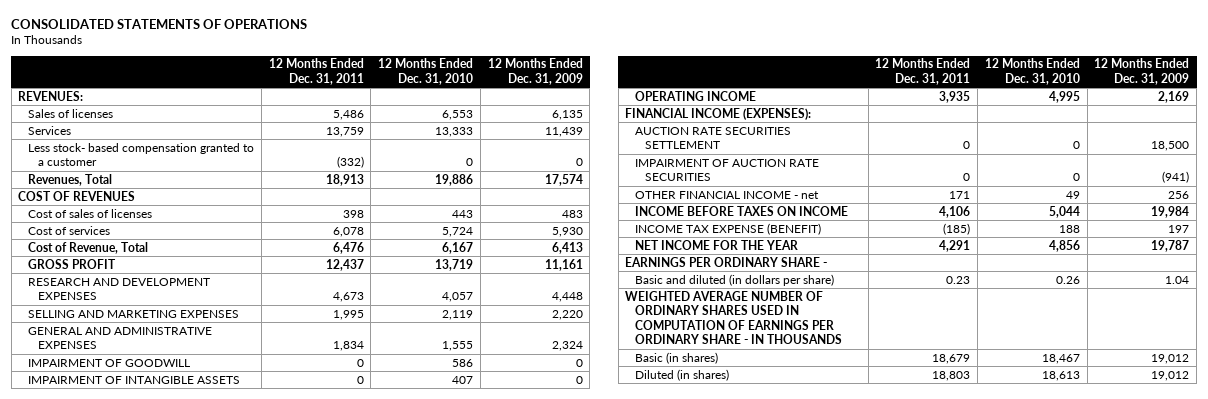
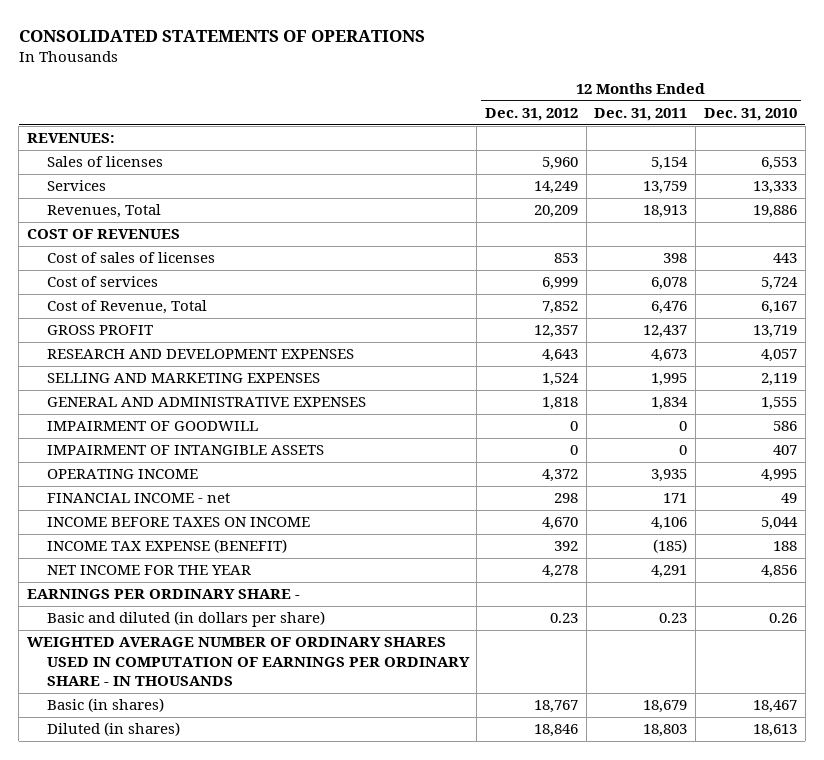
[487,58,583,85] 12 Months Ended Dec. 31, 2009 -> none
none -> [484,108,578,122] Dec. 31, 2012
[332,109,364,120] 5,486 -> [651,157,689,171] 5,154
[28,142,255,167] Less stock- based compensation granted to a customer -> none
[625,107,812,120] FINANCIAL INCOME (EXPENSES): -> none
[635,126,792,150] AUCTION RATE SECURITIES SETTLEMENT -> none
[635,158,820,182] IMPAIRMENT OF AUCTION RATE SECURITIES -> none
[635,190,820,199] OTHER FINANCIAL INCOME - net -> [46,493,230,504] FINANCIAL INCOME - net

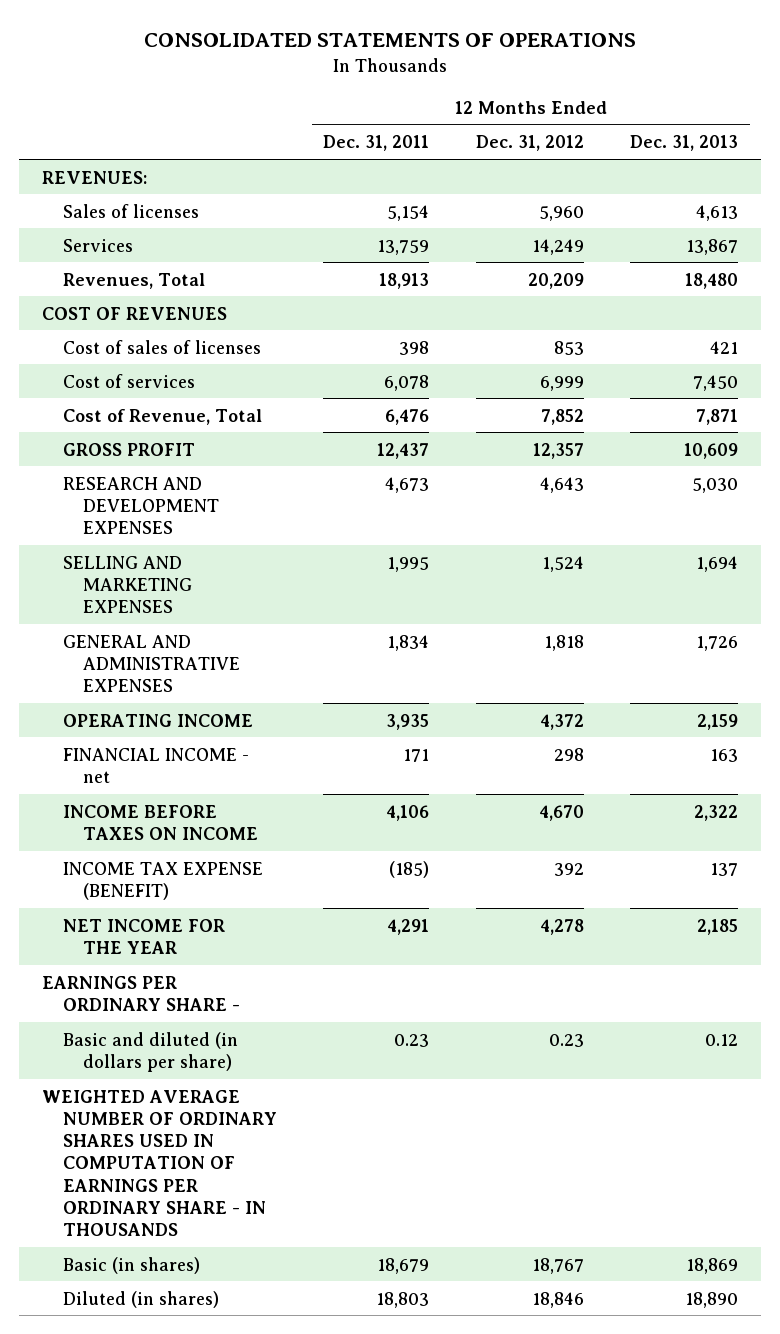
[703,108,797,122] Dec. 31, 2010 -> none
none -> [630,135,739,152] Dec. 31, 2013
[46,421,258,432] IMPAIRMENT OF GOODWILL -> none
[46,445,324,456] IMPAIRMENT OF INTANGIBLE ASSETS -> none

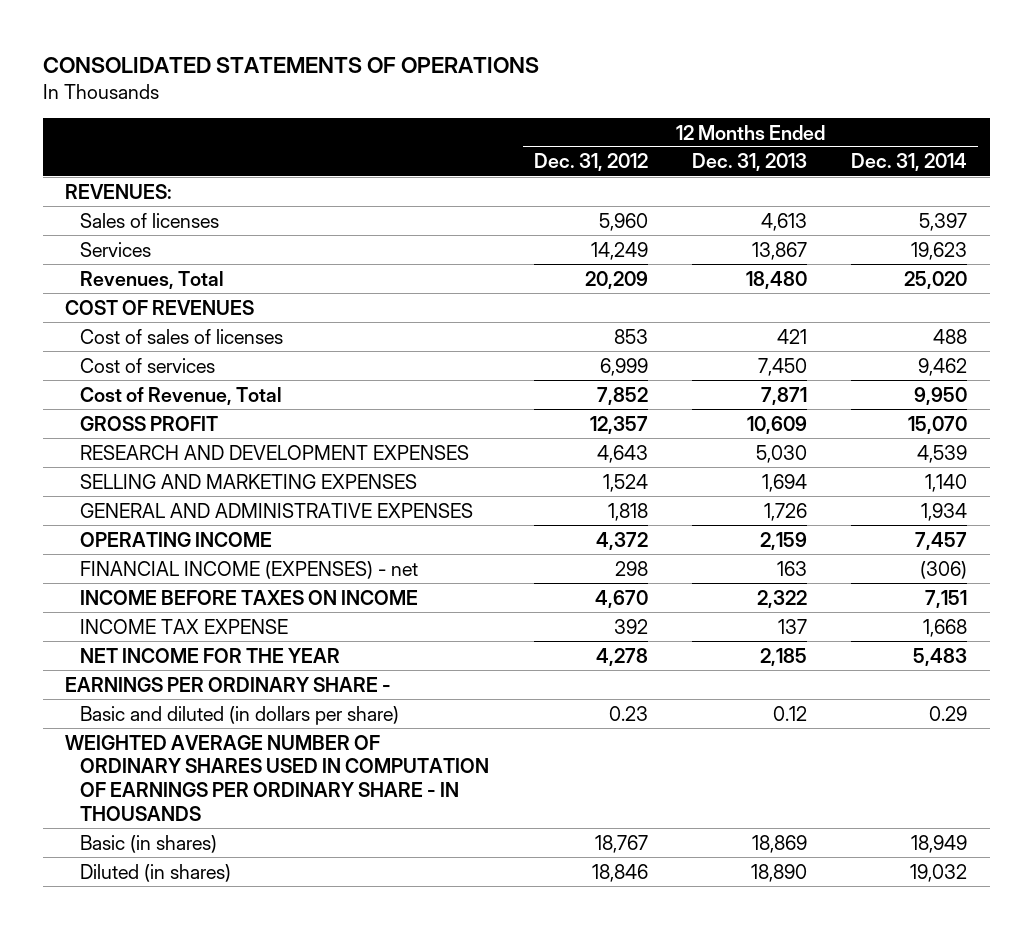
[323,135,430,152] Dec. 31, 2011 -> none
none -> [851,153,968,172] Dec. 31, 2014
[62,747,249,783] FINANCIAL INCOME - net -> [80,560,419,579] FINANCIAL INCOME (EXPENSES) - net
[62,861,263,900] INCOME TAX EXPENSE (BENEFIT) -> [80,618,289,634] INCOME TAX EXPENSE

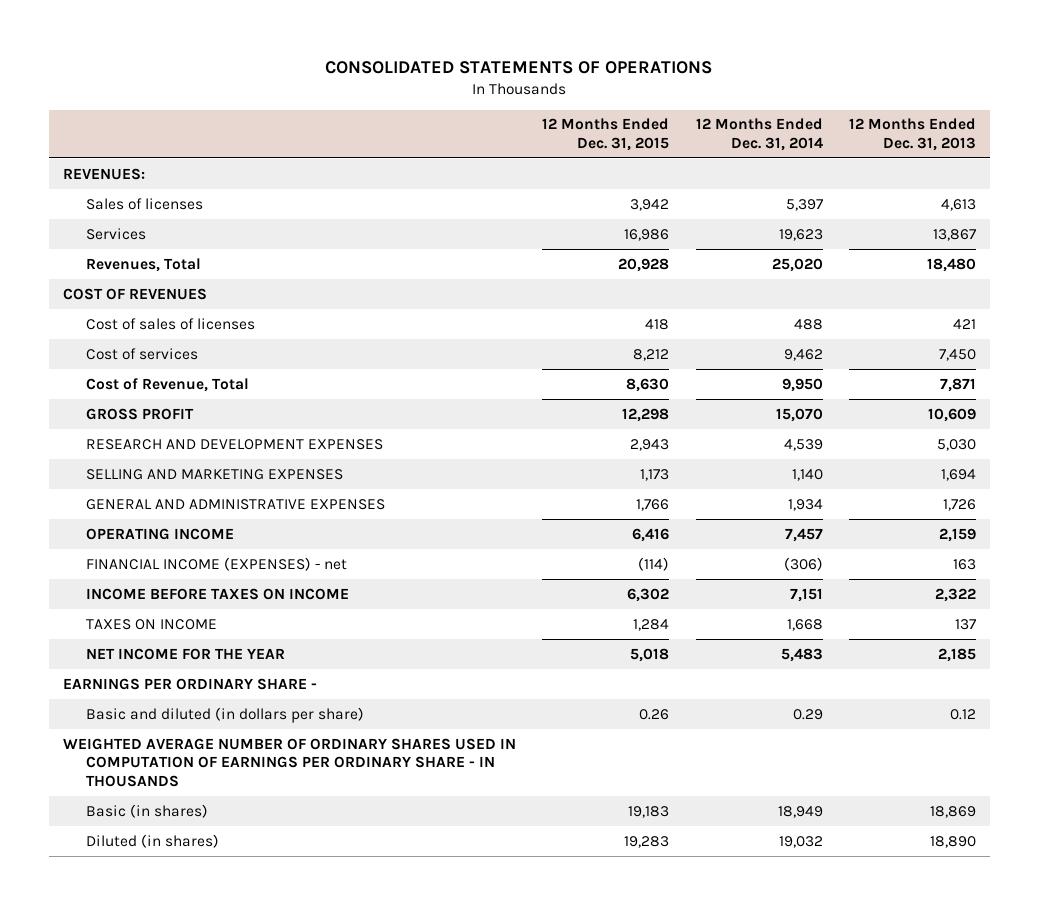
[533,153,648,172] Dec. 31, 2012 -> none
none -> [542,118,670,151] 12 Months Ended Dec. 31, 2015
[80,618,289,634] INCOME TAX EXPENSE -> [86,618,218,630] TAXES ON INCOME

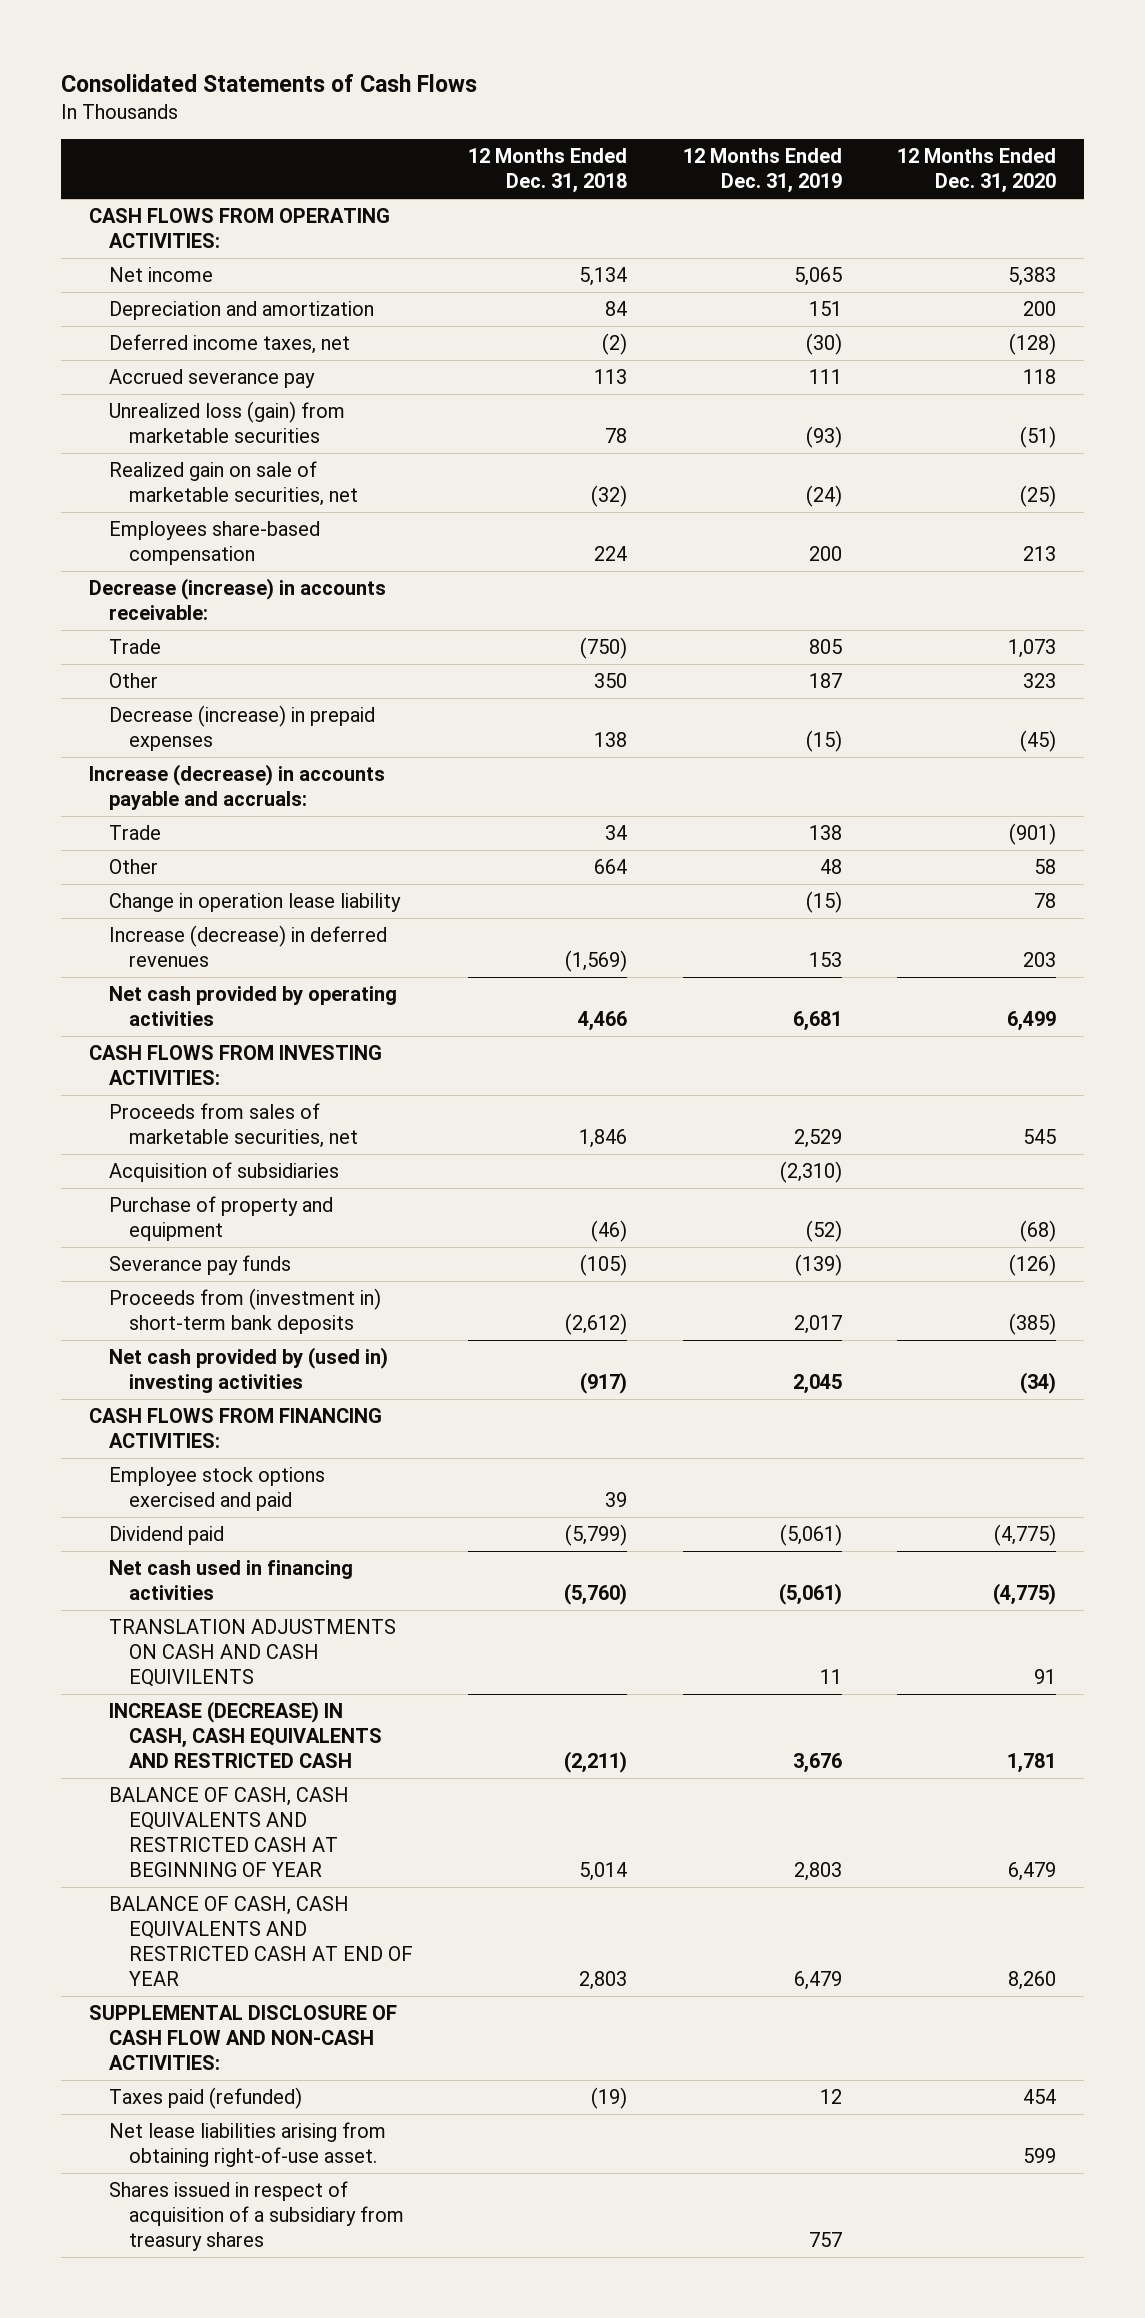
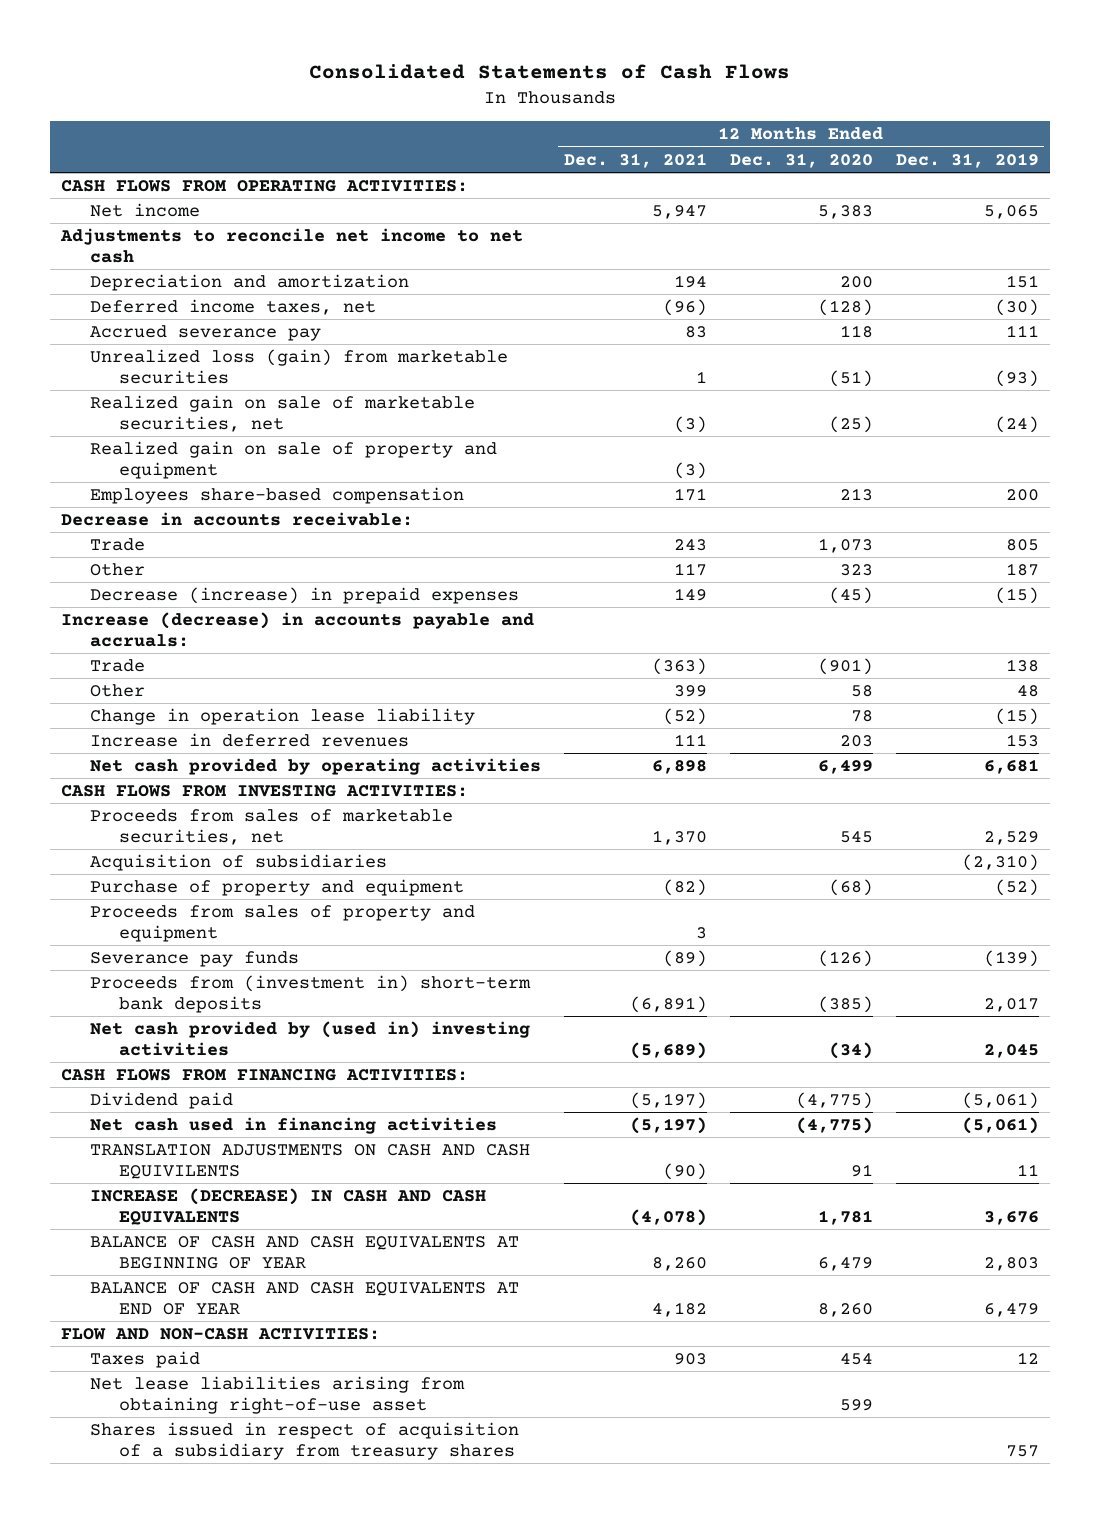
[468,148,628,194] 12 Months Ended Dec. 31, 2018 -> none
none -> [564,152,708,168] Dec. 31, 2021
none -> [60,228,524,264] Adjustments to reconcile net income to net cash
none -> [90,441,498,480] Realized gain on sale of property and equipment
[88,578,386,621] Decrease (increase) in accounts receivable: -> [61,512,414,527] Decrease in accounts receivable:
[108,925,387,968] Increase (decrease) in deferred revenues -> [90,733,410,748] Increase in deferred revenues
none -> [90,905,476,943] Proceeds from sales of property and equipment
[108,1467,325,1512] Employee stock options exercised and paid -> none
[108,1701,382,1769] INCREASE (DECREASE) IN CASH, CASH EQUIVALENTS AND RESTRICTED CASH -> [90,1188,487,1226] INCREASE (DECREASE) IN CASH AND CASH EQUIVALENTS
[108,1787,349,1878] BALANCE OF CASH, CASH EQUIVALENTS AND RESTRICTED CASH AT BEGINNING OF YEAR -> [90,1236,520,1270] BALANCE OF CASH AND CASH EQUIVALENTS AT BEGINNING OF YEAR
[108,1896,413,1987] BALANCE OF CASH, CASH EQUIVALENTS AND RESTRICTED CASH AT END OF YEAR -> [90,1282,520,1316] BALANCE OF CASH AND CASH EQUIVALENTS AT END OF YEAR
[88,2005,397,2071] SUPPLEMENTAL DISCLOSURE OF CASH FLOW AND NON-CASH ACTIVITIES: -> [61,1328,381,1341] FLOW AND NON-CASH ACTIVITIES:
[108,2087,302,2110] Taxes paid (refunded) -> [90,1351,201,1369] Taxes paid
[108,2122,386,2168] Net lease liabilities arising from obtaining right-of-use asset. -> [90,1376,466,1415] Net lease liabilities arising from obtaining right-of-use asset

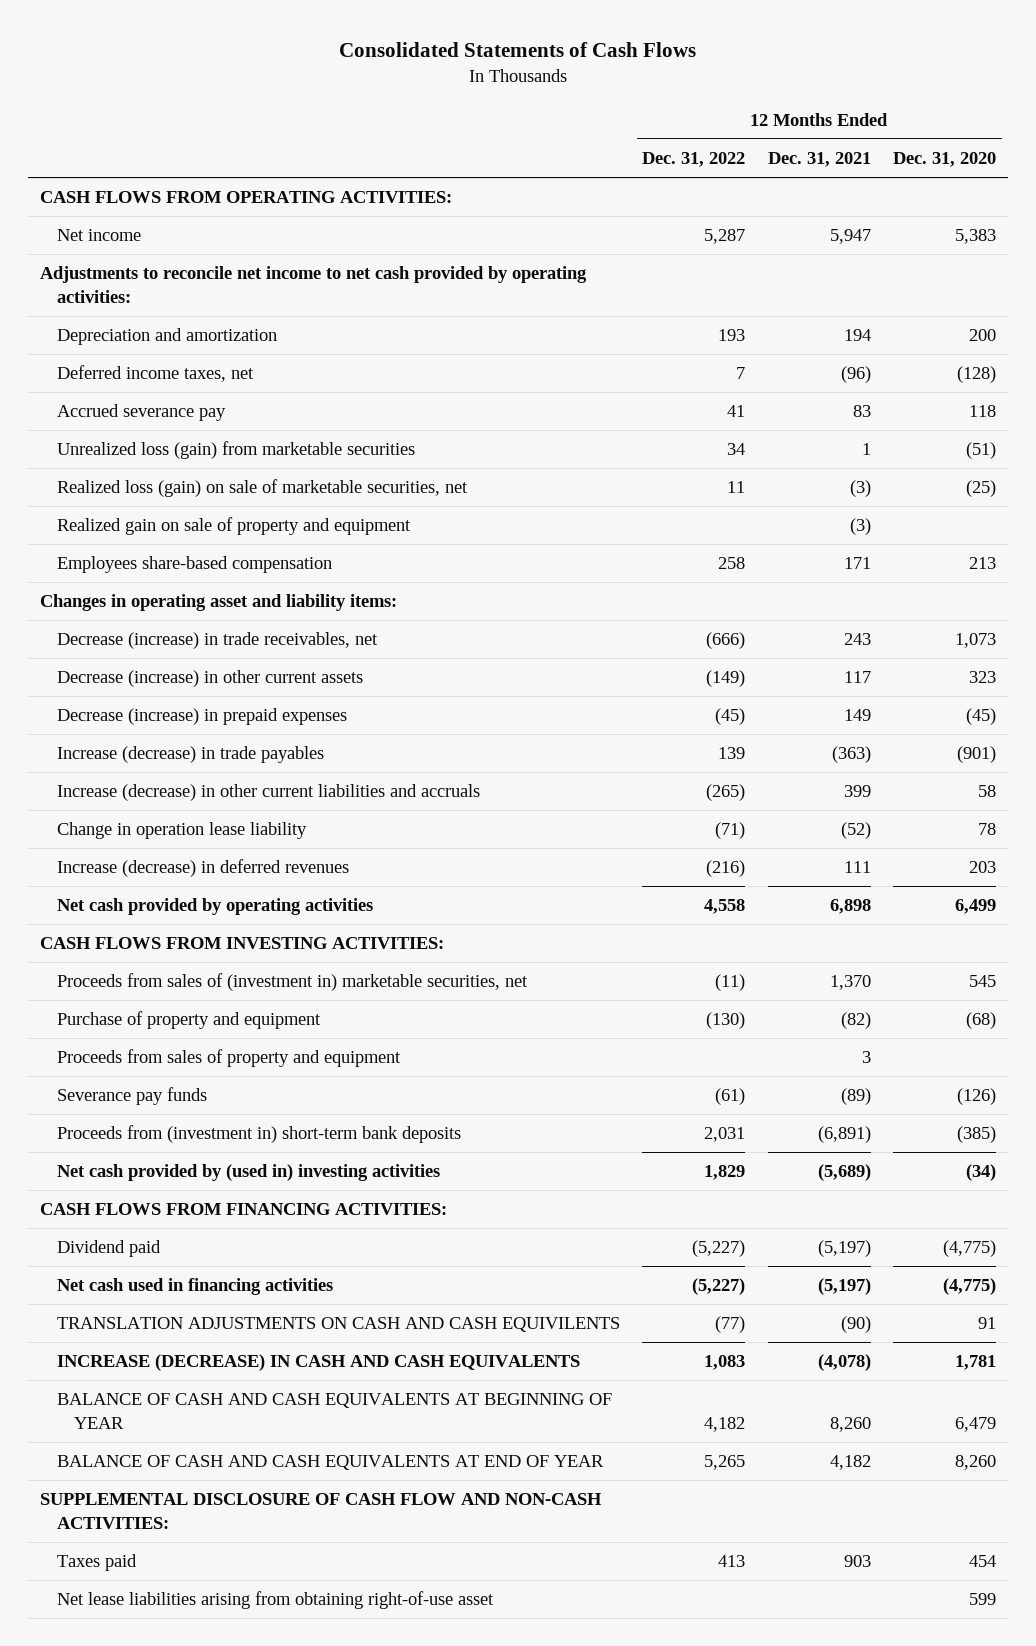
[895,152,1039,168] Dec. 31, 2019 -> none
none -> [642,151,746,167] Dec. 31, 2022
[60,228,524,264] Adjustments to reconcile net income to net cash -> [39,266,587,303] Adjustments to reconcile net income to net cash provided by operating activities:
[90,395,476,433] Realized gain on sale of marketable securities, net -> [56,479,468,498] Realized loss (gain) on sale of marketable securities, net
[61,512,414,527] Decrease in accounts receivable: -> none
none -> [39,594,397,612] Changes in operating asset and liability items:
[90,538,146,552] Trade -> [56,632,378,650] Decrease (increase) in trade receivables, net
[90,563,146,577] Other -> [56,670,363,688] Decrease (increase) in other current assets
[61,612,535,648] Increase (decrease) in accounts payable and accruals: -> none
[90,659,146,673] Trade -> [56,746,324,764] Increase (decrease) in trade payables
[90,684,146,698] Other -> [56,784,480,802] Increase (decrease) in other current liabilities and accruals
[90,733,410,748] Increase in deferred revenues -> [56,859,349,878] Increase (decrease) in deferred revenues
[90,854,388,872] Acquisition of subsidiaries -> none
[90,809,454,846] Proceeds from sales of marketable securities, net -> [56,973,528,992] Proceeds from sales of (investment in) marketable securities, net
[61,1328,381,1341] FLOW AND NON-CASH ACTIVITIES: -> [39,1493,602,1529] SUPPLEMENTAL DISCLOSURE OF CASH FLOW AND NON-CASH ACTIVITIES:
[90,1422,520,1461] Shares issued in respect of acquisition of a subsidiary from treasury shares -> none

